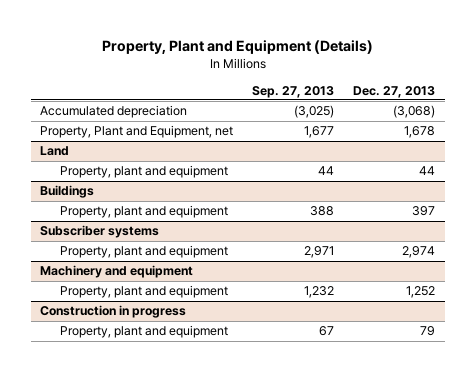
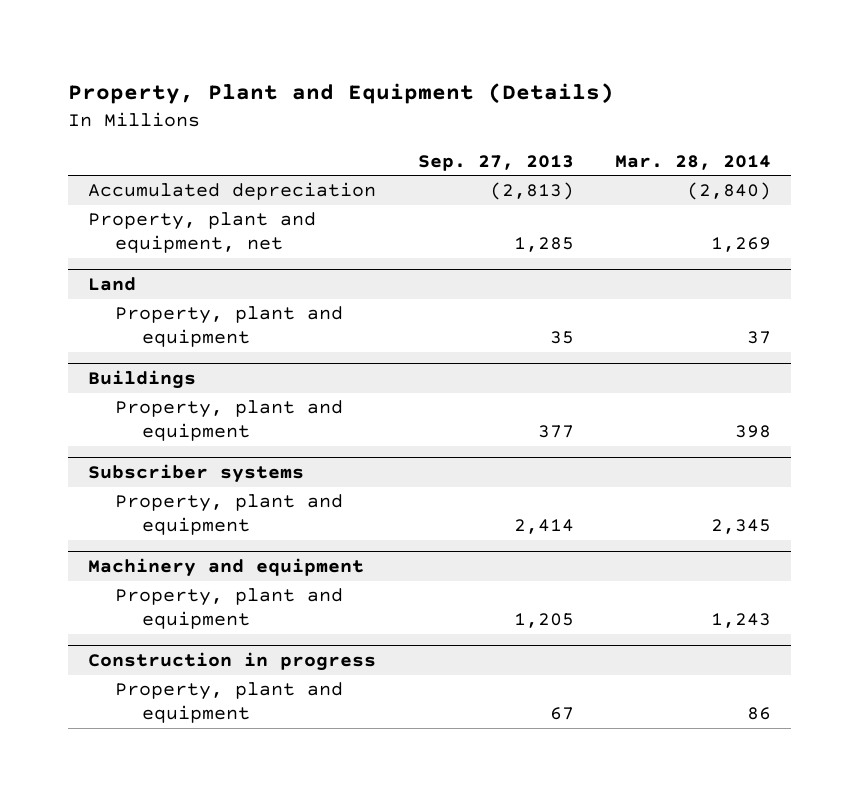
[353,85,436,98] Dec. 27, 2013 -> none
none -> [614,154,771,170] Mar. 28, 2014
[294,105,335,119] (3,025) -> [489,182,574,201] (2,813)
[40,125,234,139] Property, Plant and Equipment, net -> [88,212,317,254] Property, plant and equipment, net
[304,126,335,139] 1,677 -> [513,237,574,253] 1,285
[318,166,335,176] 44 -> [549,331,574,345] 35
[310,206,335,217] 388 -> [537,425,574,439] 377
[304,246,335,259] 2,971 -> [513,519,574,535] 2,414
[304,286,335,299] 1,232 -> [513,613,574,629] 1,205

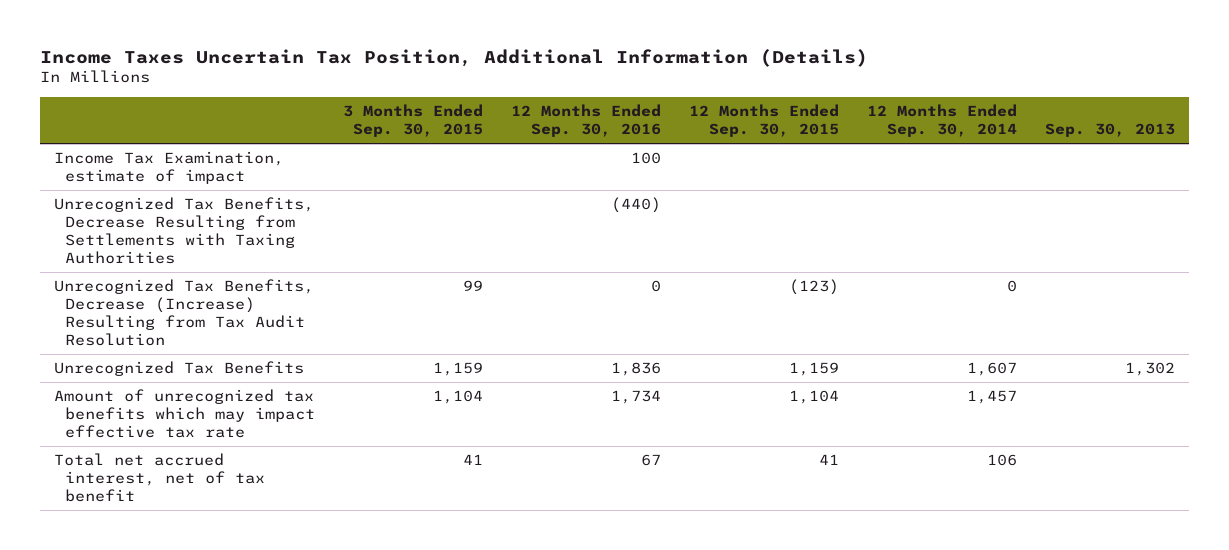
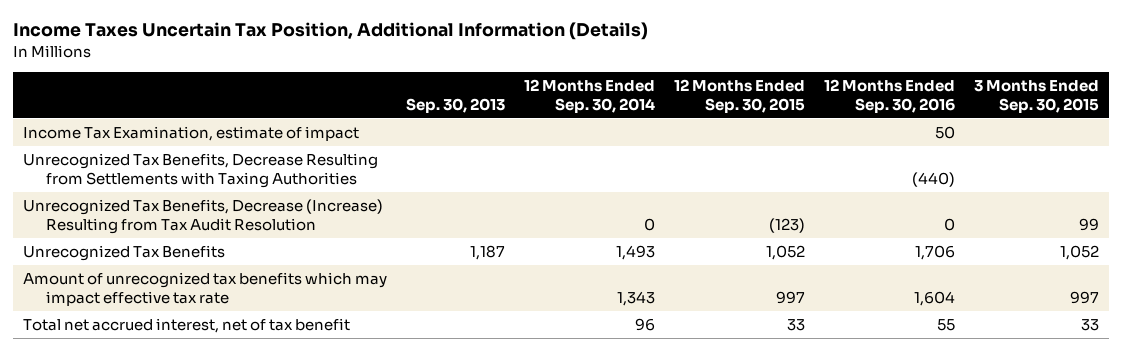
[631,152,662,165] 100 -> [935,125,956,139] 50
[433,362,484,377] 1,159 -> [1060,244,1100,260] 1,052
[611,362,662,377] 1,836 -> [915,244,956,260] 1,706
[789,362,840,377] 1,159 -> [765,244,805,260] 1,052
[967,362,1018,377] 1,607 -> [615,244,655,260] 1,493
[1125,362,1176,377] 1,302 -> [469,244,505,260] 1,187
[433,390,484,405] 1,104 -> [1070,290,1100,304] 997
[611,390,662,405] 1,734 -> [914,290,956,306] 1,604
[789,390,840,405] 1,104 -> [775,290,805,304] 997
[967,390,1018,405] 1,457 -> [616,290,655,306] 1,343
[463,454,484,466] 41 -> [1081,318,1100,331] 33
[641,454,662,467] 67 -> [937,318,956,331] 55
[819,454,840,466] 41 -> [786,318,805,331] 33
[987,454,1018,467] 106 -> [634,317,655,331] 96

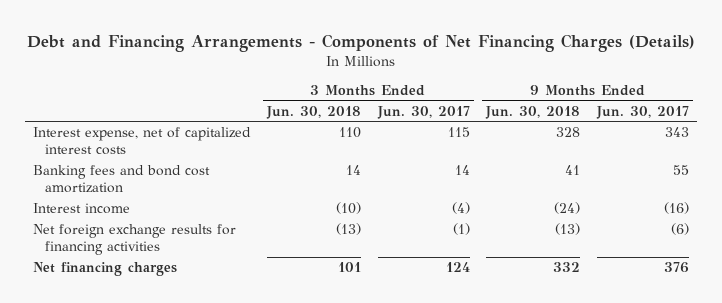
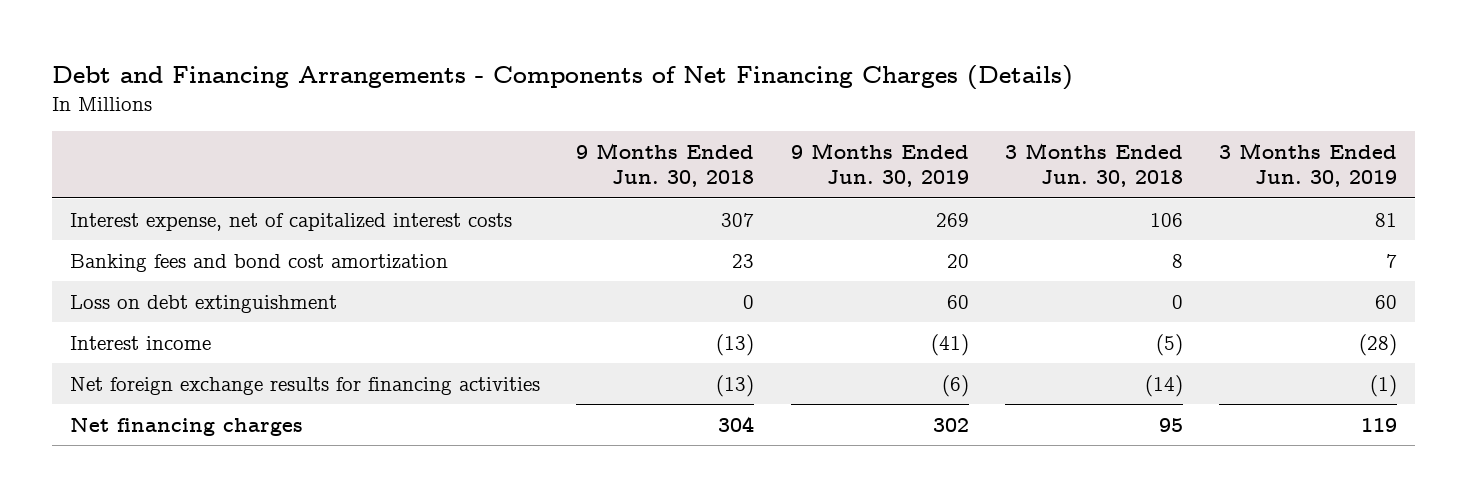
[376,105,470,119] Jun. 30, 2017 -> none
[595,105,689,119] Jun. 30, 2017 -> none
none -> [790,142,969,188] 9 Months Ended Jun. 30, 2019
none -> [1219,142,1398,188] 3 Months Ended Jun. 30, 2019
[338,127,361,139] 110 -> [1149,212,1183,227] 106
[556,127,581,138] 328 -> [721,212,755,227] 307
[345,165,361,176] 14 -> [1171,253,1183,268] 8
[565,165,581,176] 41 -> [732,253,755,268] 23
none -> [69,294,337,313] Loss on debt extinguishment
[335,202,361,215] (10) -> [1155,333,1183,356] (5)
[554,202,581,215] (24) -> [716,333,755,356] (13)
[335,223,361,236] (13) -> [1144,374,1183,397] (14)
[337,262,361,273] 101 -> [1158,417,1183,432] 95
[553,262,581,273] 332 -> [718,415,755,432] 304

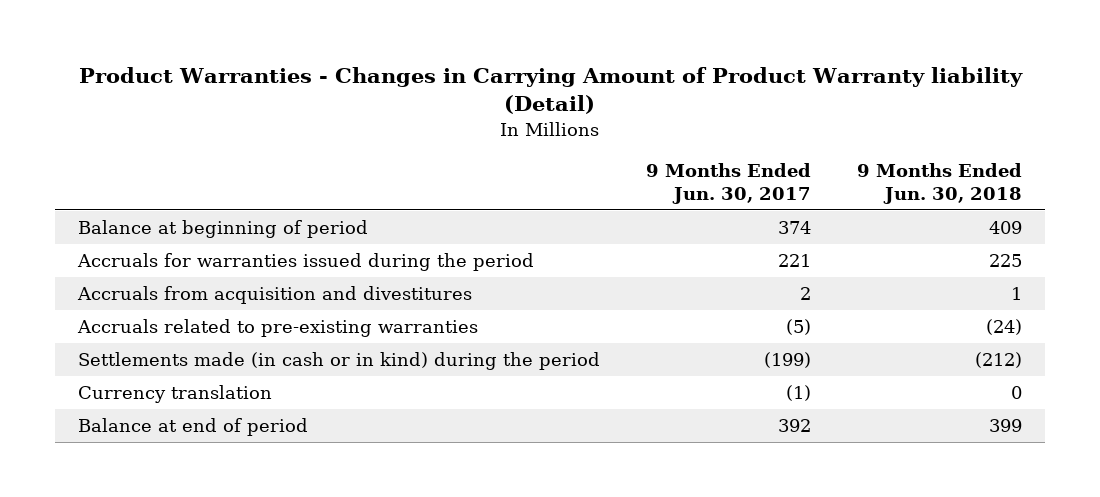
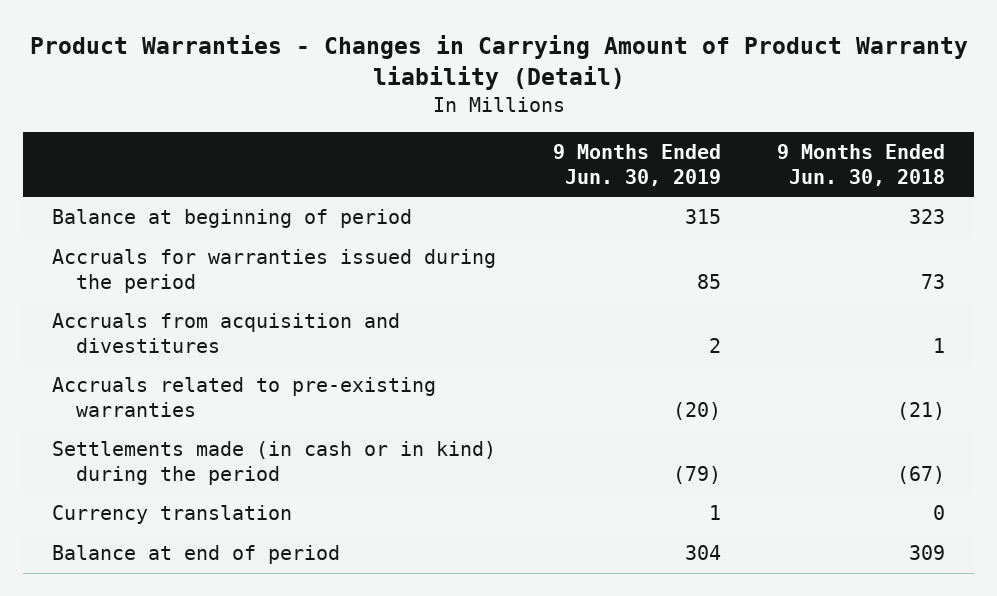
[646,163,812,204] 9 Months Ended Jun. 30, 2017 -> none
none -> [552,144,721,186] 9 Months Ended Jun. 30, 2019
[989,221,1023,235] 409 -> [909,209,946,225] 323
[989,254,1023,268] 225 -> [921,273,946,289] 73
[986,319,1023,336] (24) -> [897,401,946,420] (21)
[975,352,1023,369] (212) -> [897,465,946,484] (67)
[989,419,1023,433] 399 -> [909,545,946,561] 309

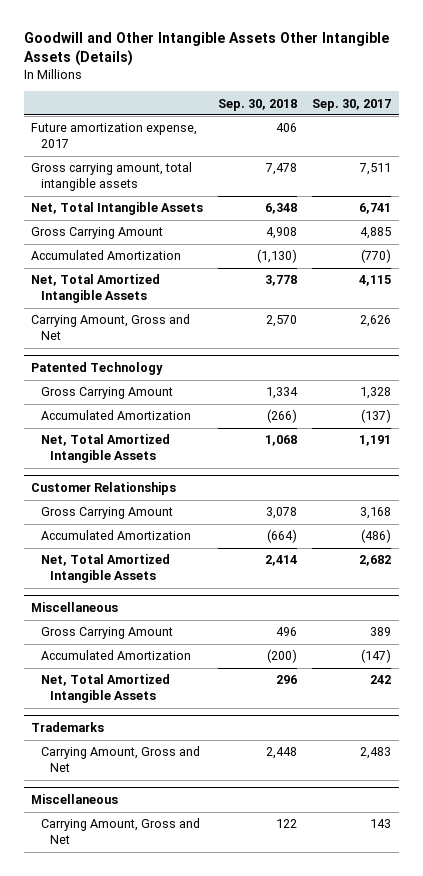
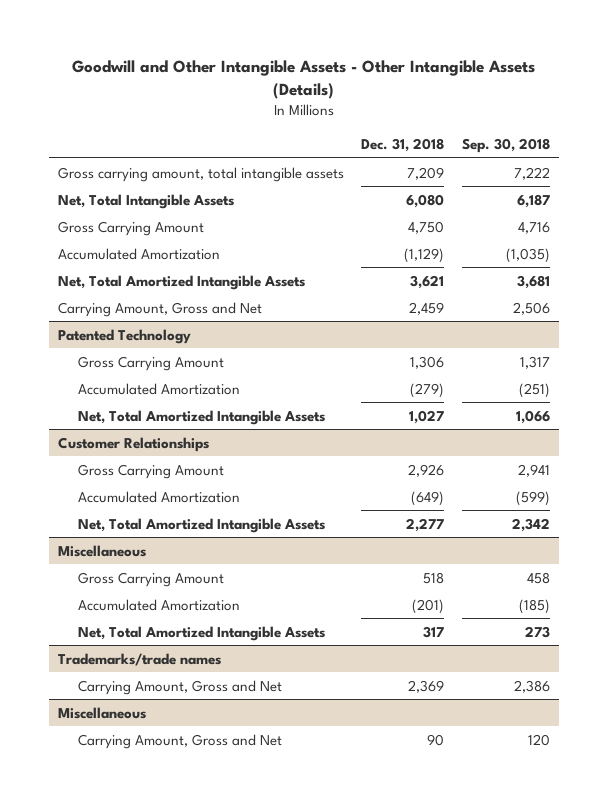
[23,32,389,67] Goodwill and Other Intangible Assets Other Intangible Assets (Details) -> [71,60,535,100] Goodwill and Other Intangible Assets - Other Intangible Assets (Details)
[312,98,392,111] Sep. 30, 2017 -> none
none -> [361,138,445,153] Dec. 31, 2018
[31,123,198,149] Future amortization expense, 2017 -> none
[265,163,298,176] 7,478 -> [514,166,551,180] 7,222
[265,203,298,215] 6,348 -> [517,193,551,208] 6,187
[266,227,298,240] 4,908 -> [518,221,551,234] 4,716
[257,249,298,264] (1,130) -> [506,247,551,263] (1,035)
[265,275,298,287] 3,778 -> [517,274,551,289] 3,681
[266,315,298,328] 2,570 -> [513,301,551,315] 2,506
[266,387,299,400] 1,334 -> [520,355,551,369] 1,317
[267,409,298,424] (266) -> [519,382,551,398] (251)
[265,435,298,447] 1,068 -> [516,409,551,424] 1,066
[266,507,298,520] 3,078 -> [518,463,551,477] 2,941
[267,529,298,544] (664) -> [516,490,551,506] (599)
[265,555,298,567] 2,414 -> [512,517,551,532] 2,342
[276,627,298,637] 496 -> [527,571,551,584] 458
[267,649,298,664] (200) -> [519,598,551,614] (185)
[276,675,298,685] 296 -> [525,625,551,638] 273
[31,722,105,733] Trademarks -> [57,652,221,666] Trademarks/trade names
[266,747,298,760] 2,448 -> [514,679,551,693] 2,386
[276,819,298,829] 122 -> [528,733,551,746] 120

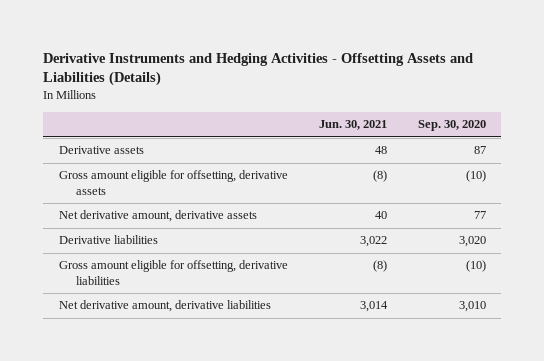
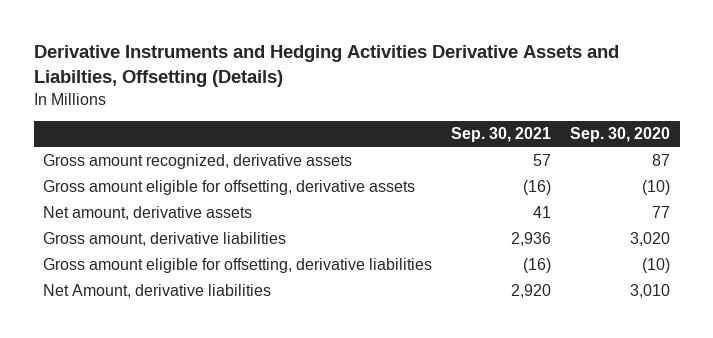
[42,52,473,87] Derivative Instruments and Hedging Activities - Offsetting Assets and Liabilities (Details) -> [33,45,619,88] Derivative Instruments and Hedging Activities Derivative Assets and Liabilties, Offsetting (Details)
[318,120,387,131] Jun. 30, 2021 -> none
none -> [451,127,552,143] Sep. 30, 2021
[58,146,144,155] Derivative assets -> [43,154,353,170] Gross amount recognized, derivative assets
[58,210,257,223] Net derivative amount, derivative assets -> [43,206,253,221] Net amount, derivative assets
[58,235,158,245] Derivative liabilities -> [43,232,287,247] Gross amount, derivative liabilities
[58,300,271,313] Net derivative amount, derivative liabilities -> [43,284,272,299] Net Amount, derivative liabilities

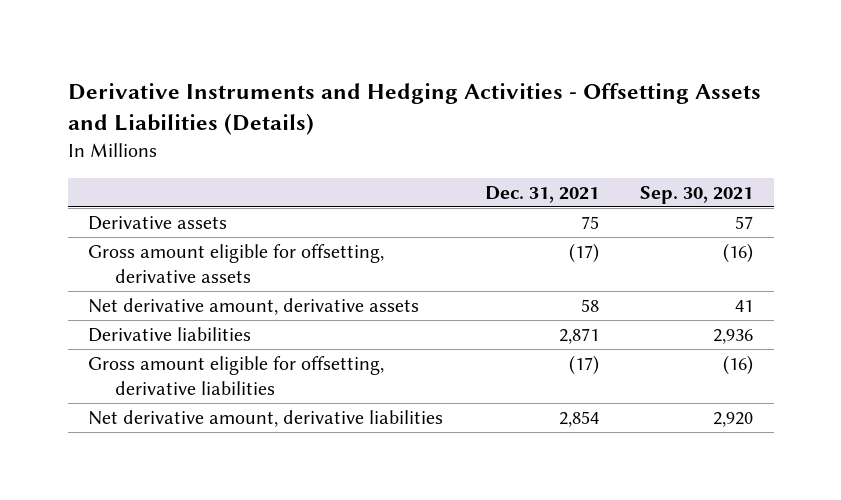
[33,45,619,88] Derivative Instruments and Hedging Activities Derivative Assets and Liabilties, Offsetting (Details) -> [67,82,761,136] Derivative Instruments and Hedging Activities - Offsetting Assets and Liabilities (Details)
[570,127,671,143] Sep. 30, 2020 -> none
none -> [484,185,599,203] Dec. 31, 2021
[43,154,353,170] Gross amount recognized, derivative assets -> [88,216,228,231] Derivative assets
[43,206,253,221] Net amount, derivative assets -> [88,298,420,316] Net derivative amount, derivative assets
[43,232,287,247] Gross amount, derivative liabilities -> [88,327,252,343] Derivative liabilities
[43,284,272,299] Net Amount, derivative liabilities -> [88,410,444,428] Net derivative amount, derivative liabilities

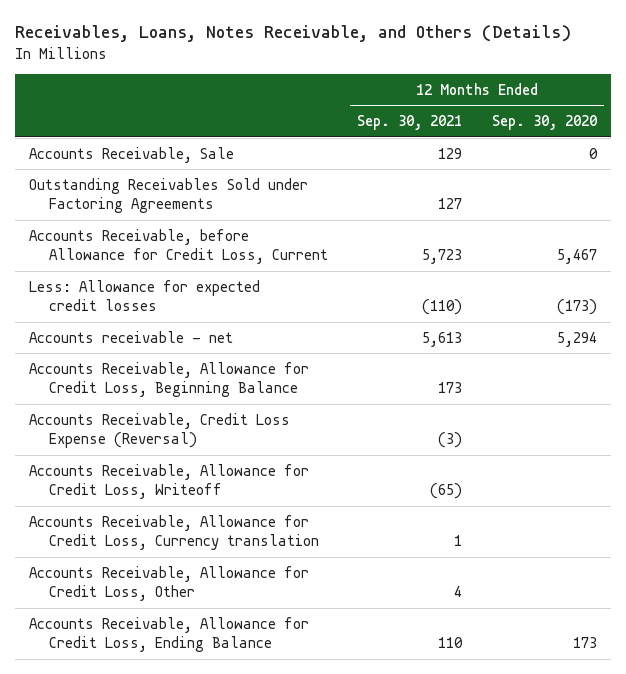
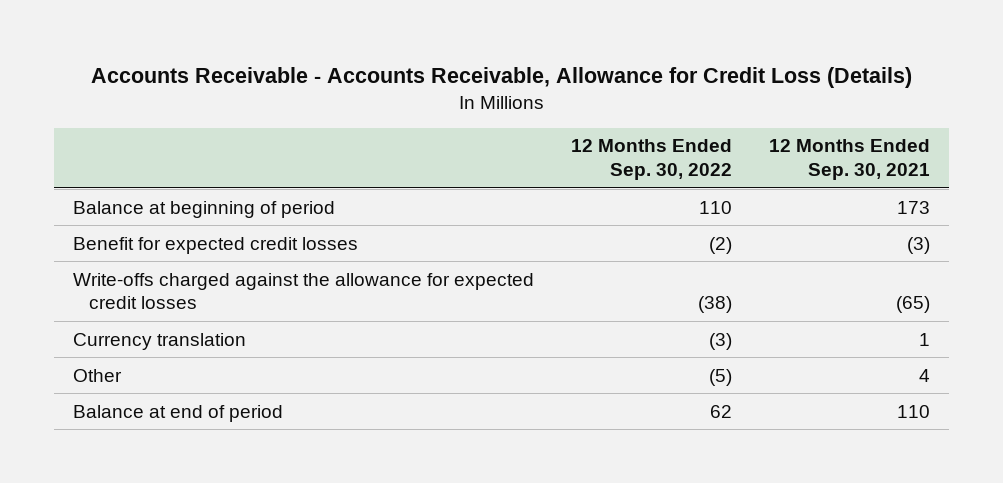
[14,25,571,43] Receivables, Loans, Notes Receivable, and Others (Details) -> [90,67,912,89] Accounts Receivable - Accounts Receivable, Allowance for Credit Loss (Details)
[491,115,597,131] Sep. 30, 2020 -> none
none -> [571,139,733,181] 12 Months Ended Sep. 30, 2022
[29,146,235,163] Accounts Receivable, Sale -> none
[29,177,309,214] Outstanding Receivables Sold under Factoring Agreements -> none
[29,228,328,265] Accounts Receivable, before Allowance for Credit Loss, Current -> none
[29,279,261,312] Less: Allowance for expected credit losses -> none
[29,330,234,343] Accounts receivable - net -> none
[29,361,310,398] Accounts Receivable, Allowance for Credit Loss, Beginning Balance -> [72,200,335,218] Balance at beginning of period
[29,412,291,449] Accounts Receivable, Credit Loss Expense (Reversal) -> [72,236,358,254] Benefit for expected credit losses
[29,463,310,500] Accounts Receivable, Allowance for Credit Loss, Writeoff -> [72,272,534,310] Write-offs charged against the allowance for expected credit losses
[29,514,319,551] Accounts Receivable, Allowance for Credit Loss, Currency translation -> [72,332,246,350] Currency translation
[29,565,310,602] Accounts Receivable, Allowance for Credit Loss, Other -> [72,368,122,382] Other
[29,616,310,653] Accounts Receivable, Allowance for Credit Loss, Ending Balance -> [72,404,283,422] Balance at end of period

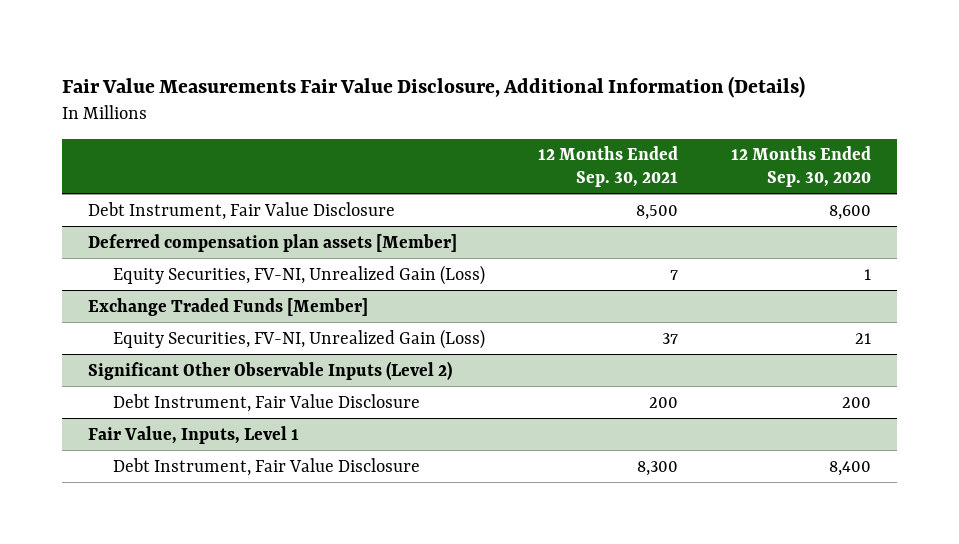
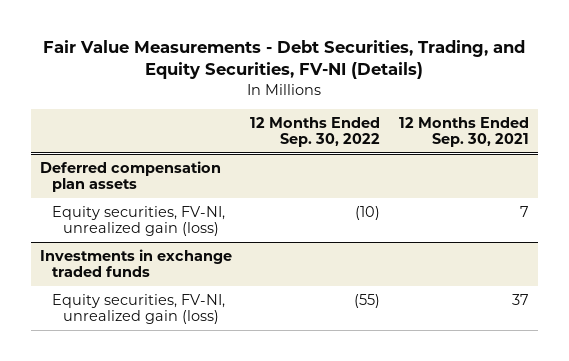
[62,75,806,98] Fair Value Measurements Fair Value Disclosure, Additional Information (Details) -> [43,39,526,80] Fair Value Measurements - Debt Securities, Trading, and Equity Securities, FV-NI (Details)
[730,146,871,188] 12 Months Ended Sep. 30, 2020 -> none
none -> [250,116,381,148] 12 Months Ended Sep. 30, 2022
[88,201,396,220] Debt Instrument, Fair Value Disclosure -> none
[88,360,453,380] Significant Other Observable Inputs (Level 2) -> none
[113,393,421,412] Debt Instrument, Fair Value Disclosure -> none
[88,425,300,444] Fair Value, Inputs, Level 1 -> none
[113,457,421,476] Debt Instrument, Fair Value Disclosure -> none
[88,233,458,252] Deferred compensation plan assets [Member] -> [39,160,221,193] Deferred compensation plan assets
[113,264,486,285] Equity Securities, FV-NI, Unrealized Gain (Loss) -> [51,205,225,237] Equity securities, FV-NI, unrealized gain (loss)
[88,297,369,316] Exchange Traded Funds [Member] -> [39,248,232,278] Investments in exchange traded funds
[113,328,486,349] Equity Securities, FV-NI, Unrealized Gain (Loss) -> [51,293,225,325] Equity securities, FV-NI, unrealized gain (loss)

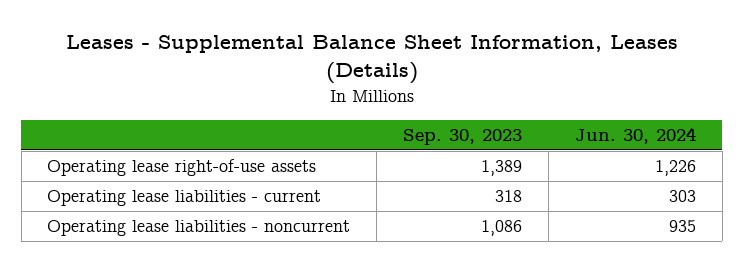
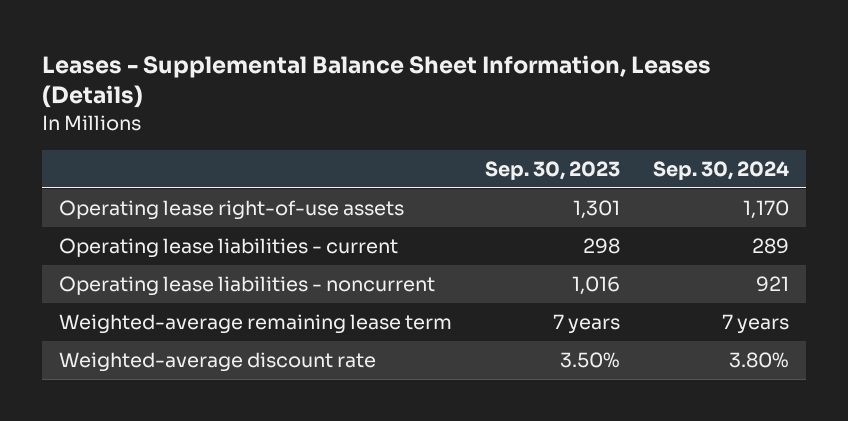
[574,127,696,145] Jun. 30, 2024 -> none
none -> [653,161,790,181] Sep. 30, 2024
[481,160,523,177] 1,389 -> [572,200,620,220] 1,301
[495,190,523,203] 318 -> [582,238,620,255] 298
[481,220,523,237] 1,086 -> [571,276,620,296] 1,016
none -> [58,314,452,335] Weighted-average remaining lease term
none -> [58,352,376,373] Weighted-average discount rate

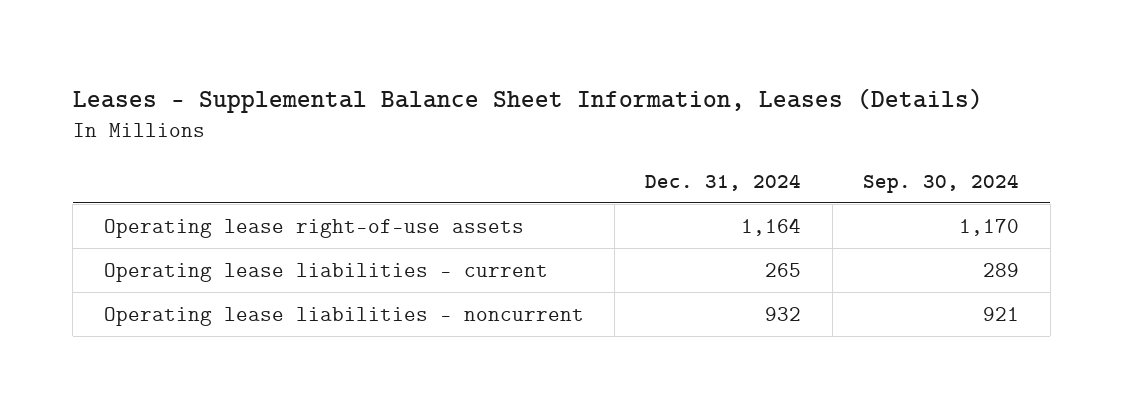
[484,161,620,181] Sep. 30, 2023 -> none
none -> [645,173,802,191] Dec. 31, 2024
[58,314,452,335] Weighted-average remaining lease term -> none
[58,352,376,373] Weighted-average discount rate -> none

